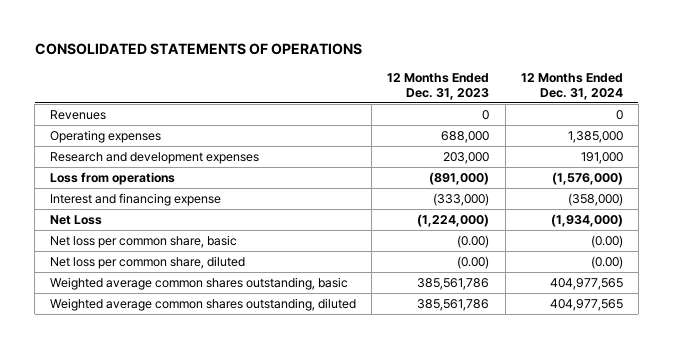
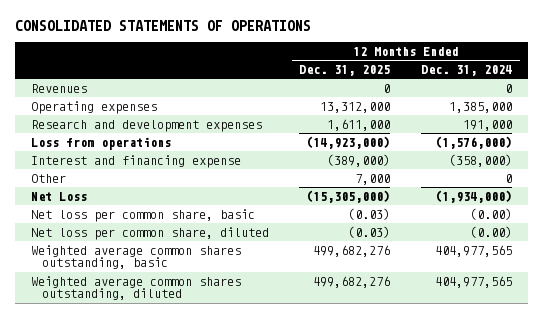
[387,72,490,100] 12 Months Ended Dec. 31, 2023 -> none
none -> [299,65,391,77] Dec. 31, 2025
none -> [30,173,66,183] Other

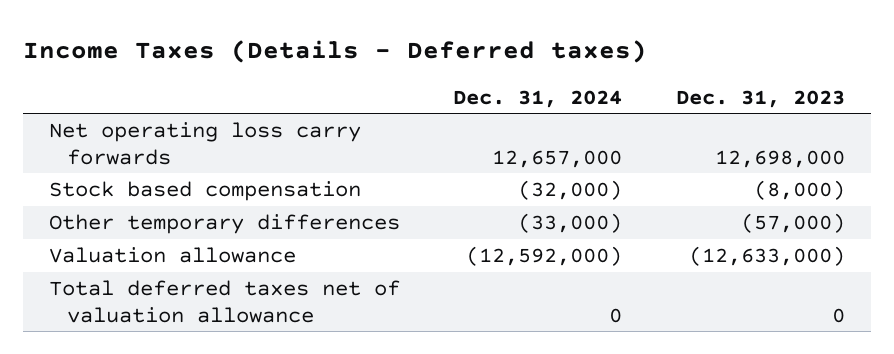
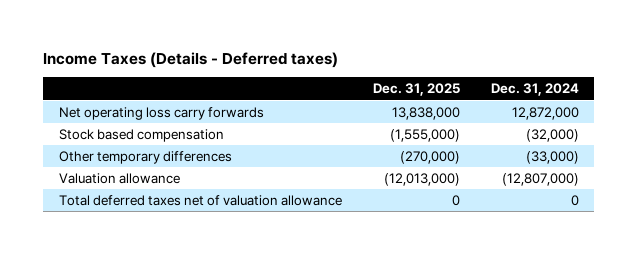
[675,89,845,108] Dec. 31, 2023 -> none
none -> [372,83,460,97] Dec. 31, 2025
[492,149,623,168] 12,657,000 -> [511,106,579,120] 12,872,000
[466,246,623,267] (12,592,000) -> [501,172,579,186] (12,807,000)

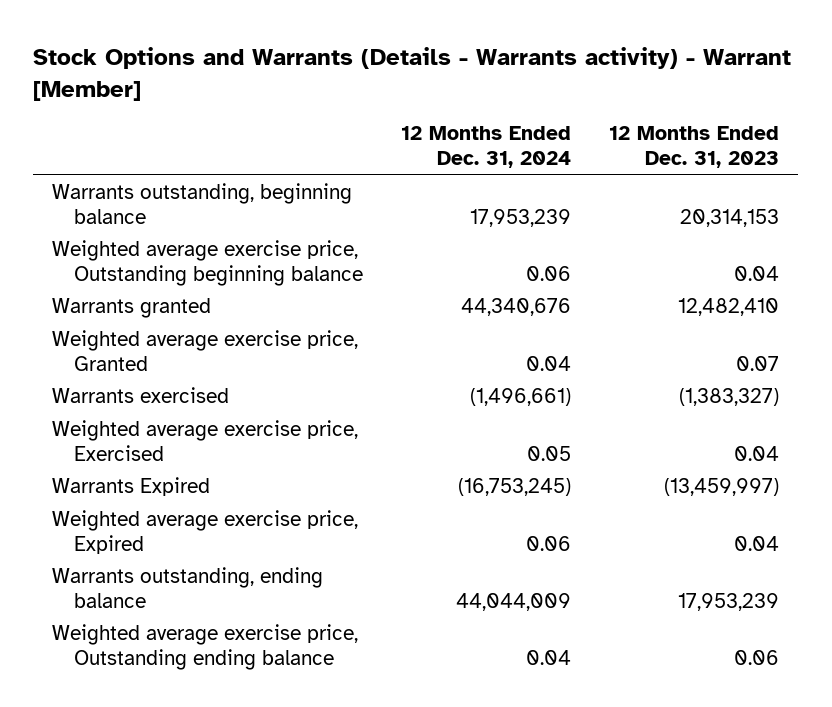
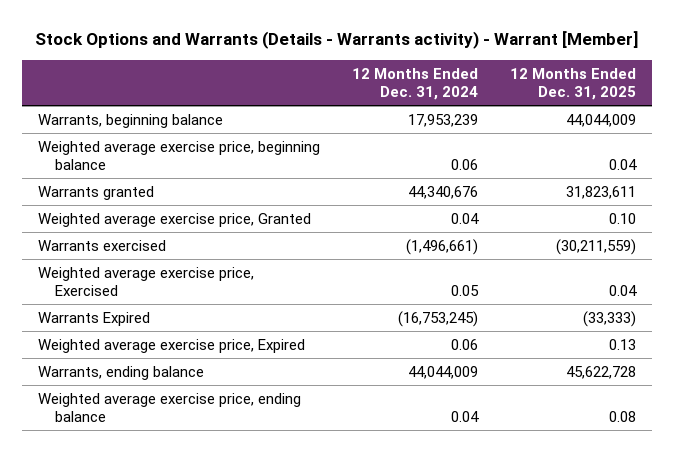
[609,126,780,169] 12 Months Ended Dec. 31, 2023 -> none
none -> [510,68,637,100] 12 Months Ended Dec. 31, 2025
[52,183,353,225] Warrants outstanding, beginning balance -> [38,113,224,128] Warrants, beginning balance
[52,240,364,287] Weighted average exercise price, Outstanding beginning balance -> [38,140,321,170] Weighted average exercise price, beginning balance
[52,567,324,609] Warrants outstanding, ending balance -> [38,365,205,380] Warrants, ending balance
[52,624,359,671] Weighted average exercise price, Outstanding ending balance -> [38,392,302,422] Weighted average exercise price, ending balance

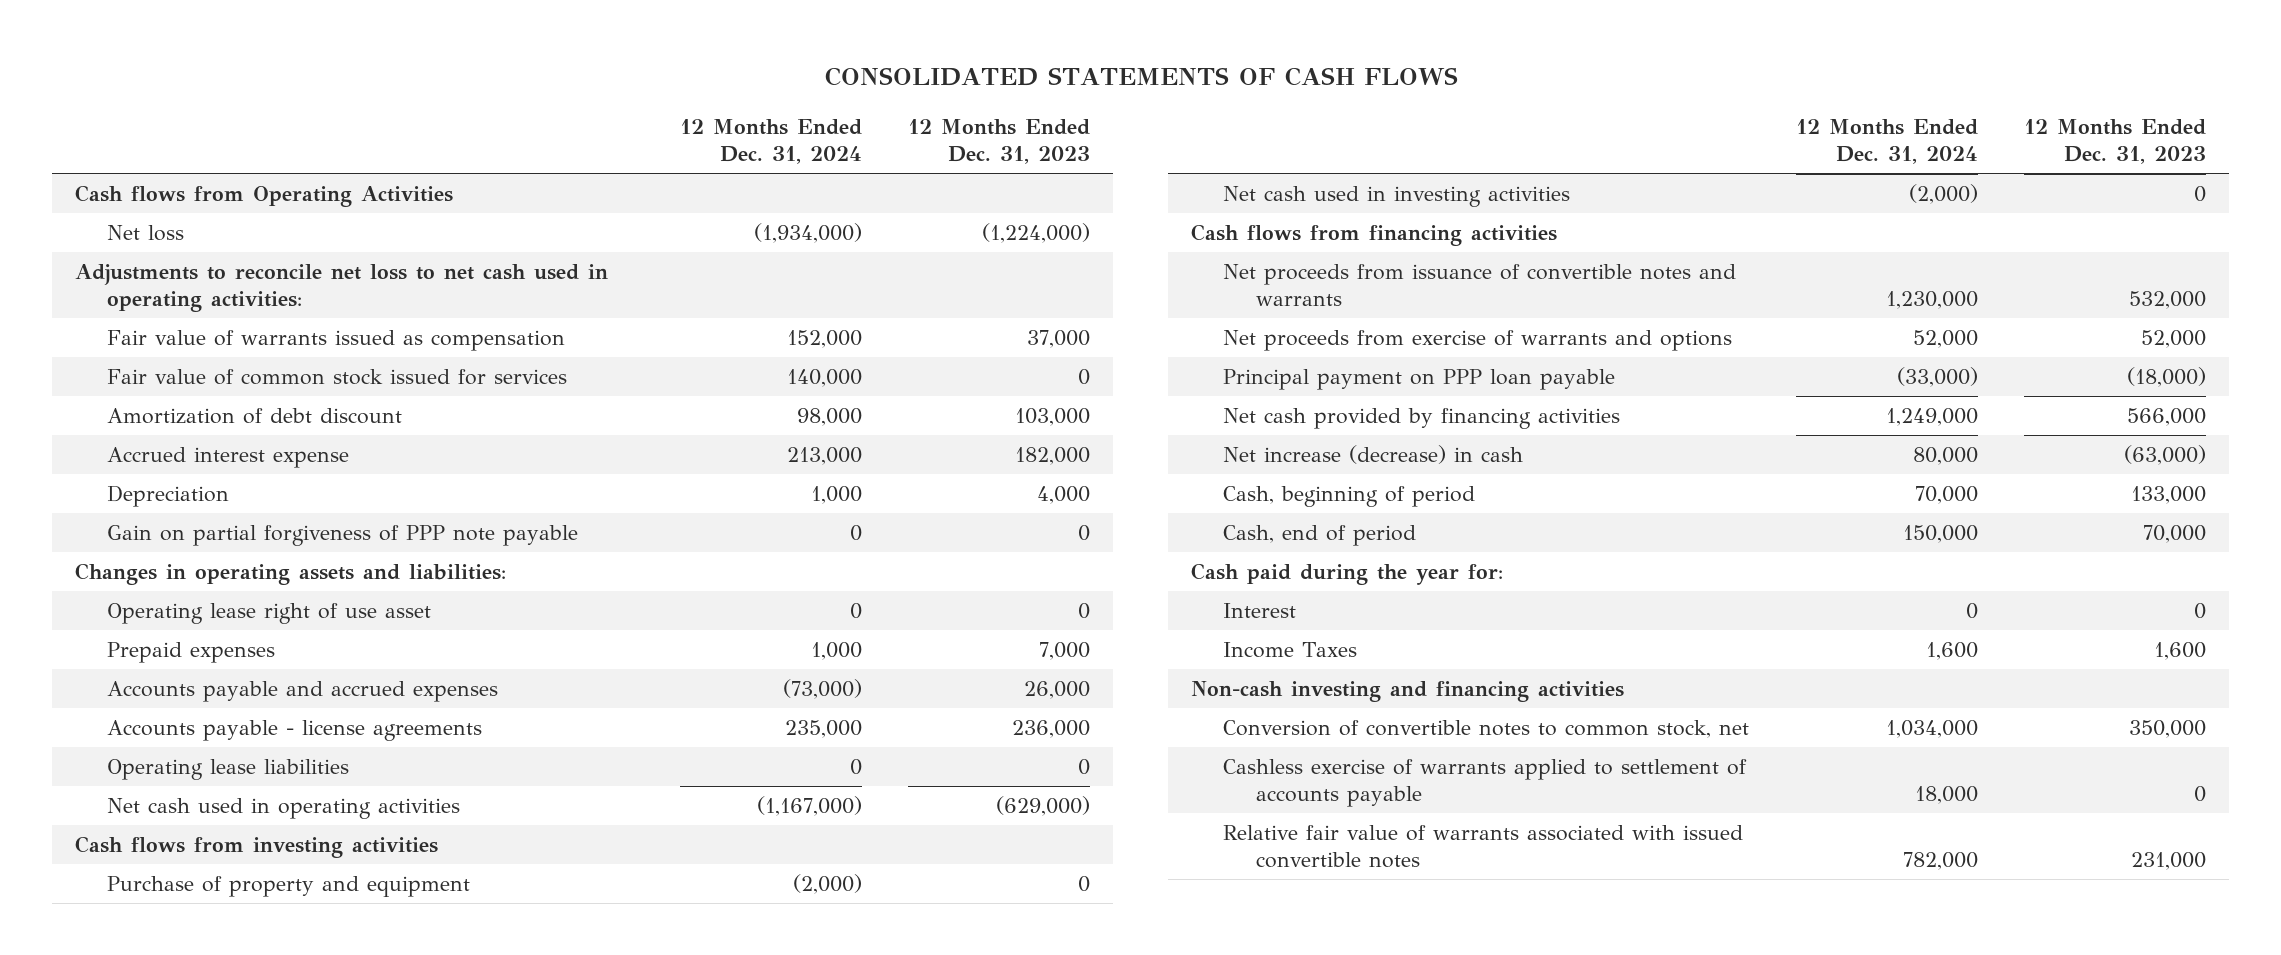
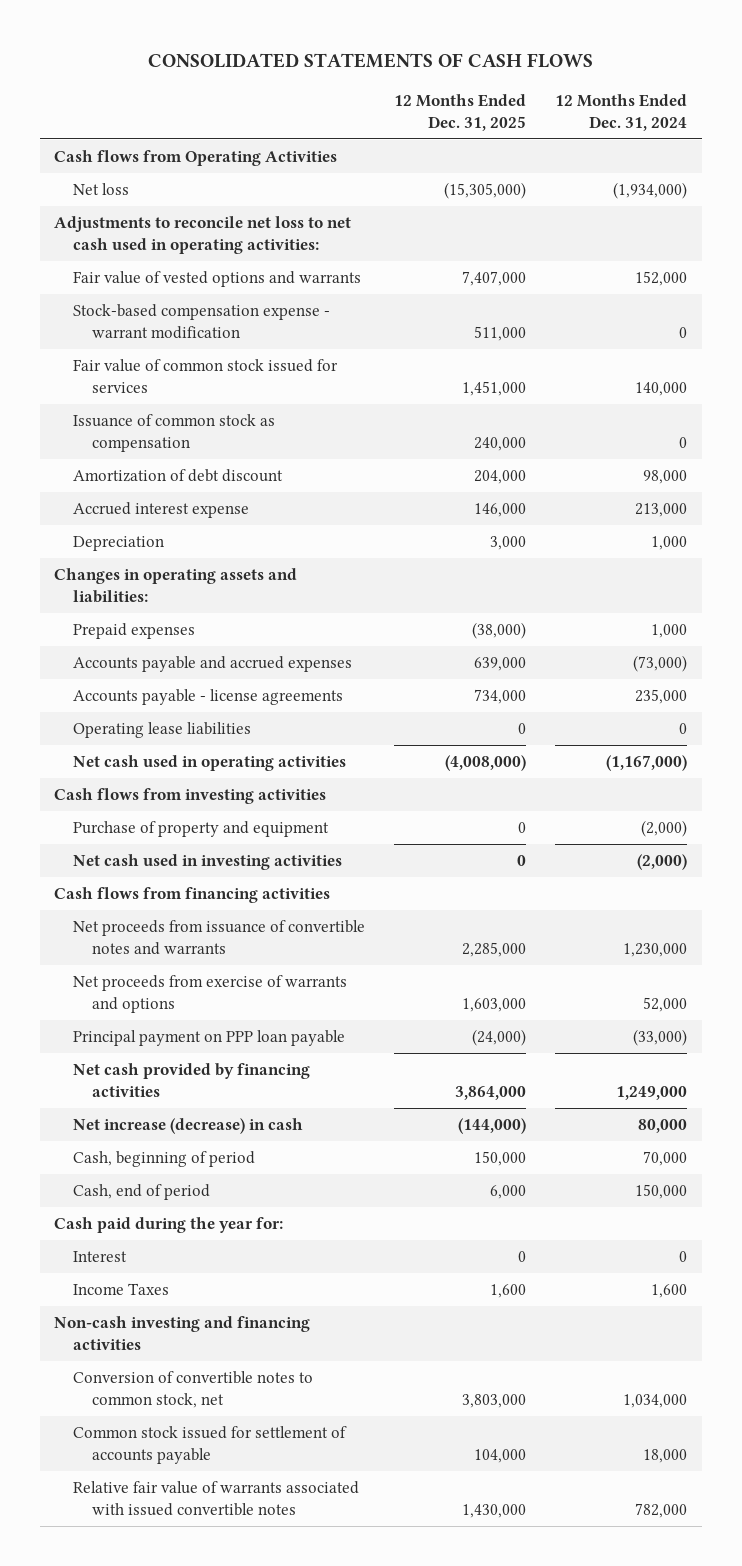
[908,118,1091,165] 12 Months Ended Dec. 31, 2023 -> none
none -> [394,93,527,131] 12 Months Ended Dec. 31, 2025
[107,329,566,351] Fair value of warrants issued as compensation -> [73,270,362,287] Fair value of vested options and warrants
none -> [73,303,331,340] Stock-based compensation expense - warrant modification
none -> [73,413,276,453] Issuance of common stock as compensation
[107,524,579,546] Gain on partial forgiveness of PPP note payable -> none
[107,602,432,624] Operating lease right of use asset -> none
[1223,758,1748,808] Cashless exercise of warrants applied to settlement of accounts payable -> none
none -> [73,1425,348,1465] Common stock issued for settlement of accounts payable

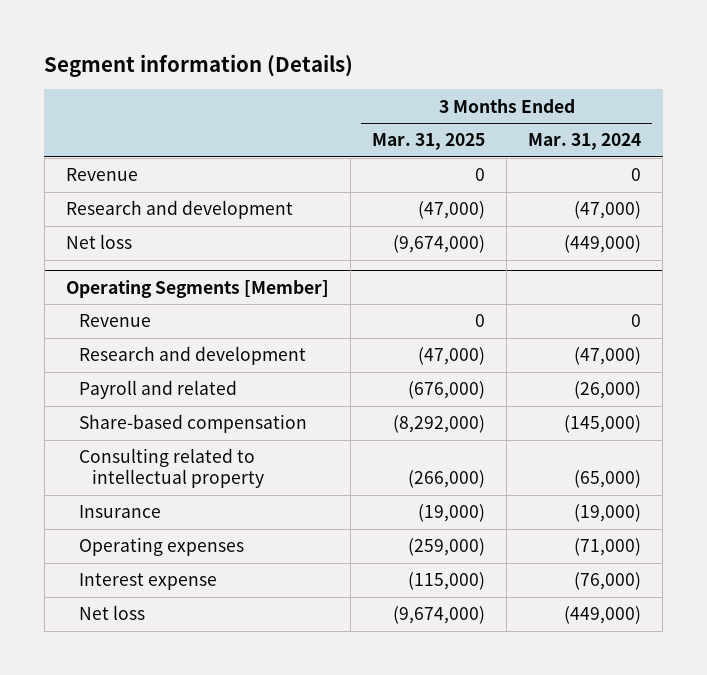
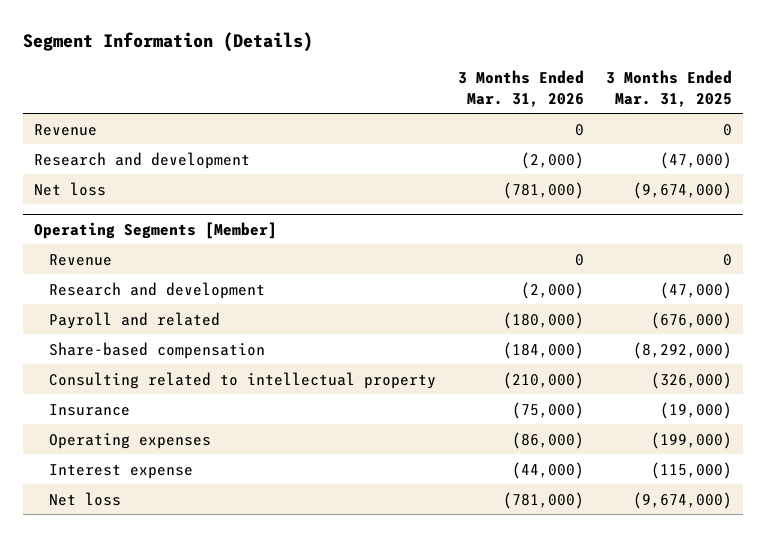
[44,53,354,77] Segment information (Details) -> [22,32,313,53] Segment Information (Details)
[528,133,642,151] Mar. 31, 2024 -> none
none -> [457,70,584,107] 3 Months Ended Mar. 31, 2026
[408,470,486,489] (266,000) -> [650,371,732,389] (326,000)
[408,538,486,557] (259,000) -> [650,431,732,449] (199,000)

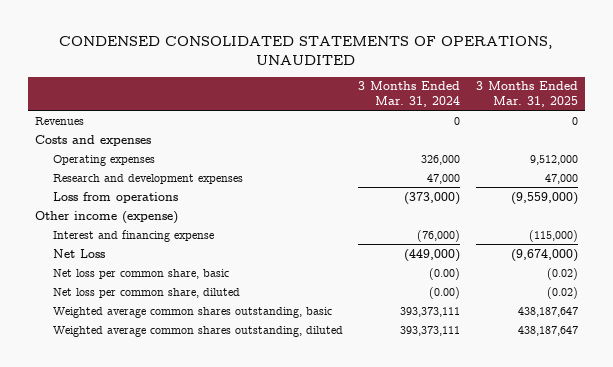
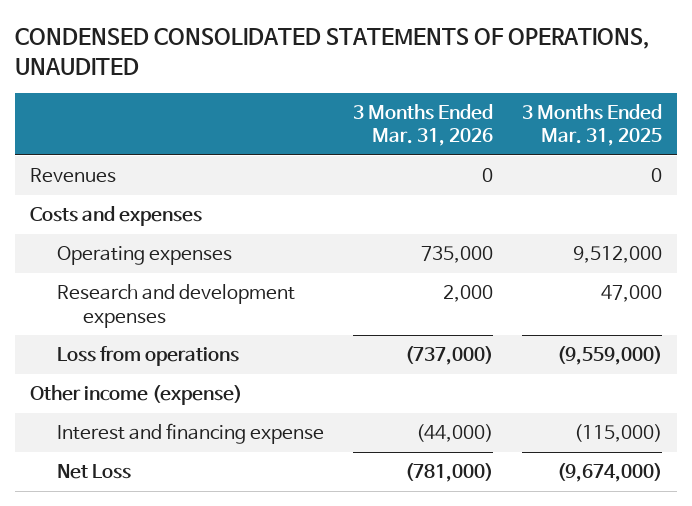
[358,81,461,107] 3 Months Ended Mar. 31, 2024 -> none
none -> [352,103,493,147] 3 Months Ended Mar. 31, 2026
[53,268,230,279] Net loss per common share, basic -> none
[53,287,241,298] Net loss per common share, diluted -> none
[53,306,333,318] Weighted average common shares outstanding, basic -> none
[53,325,344,337] Weighted average common shares outstanding, diluted -> none

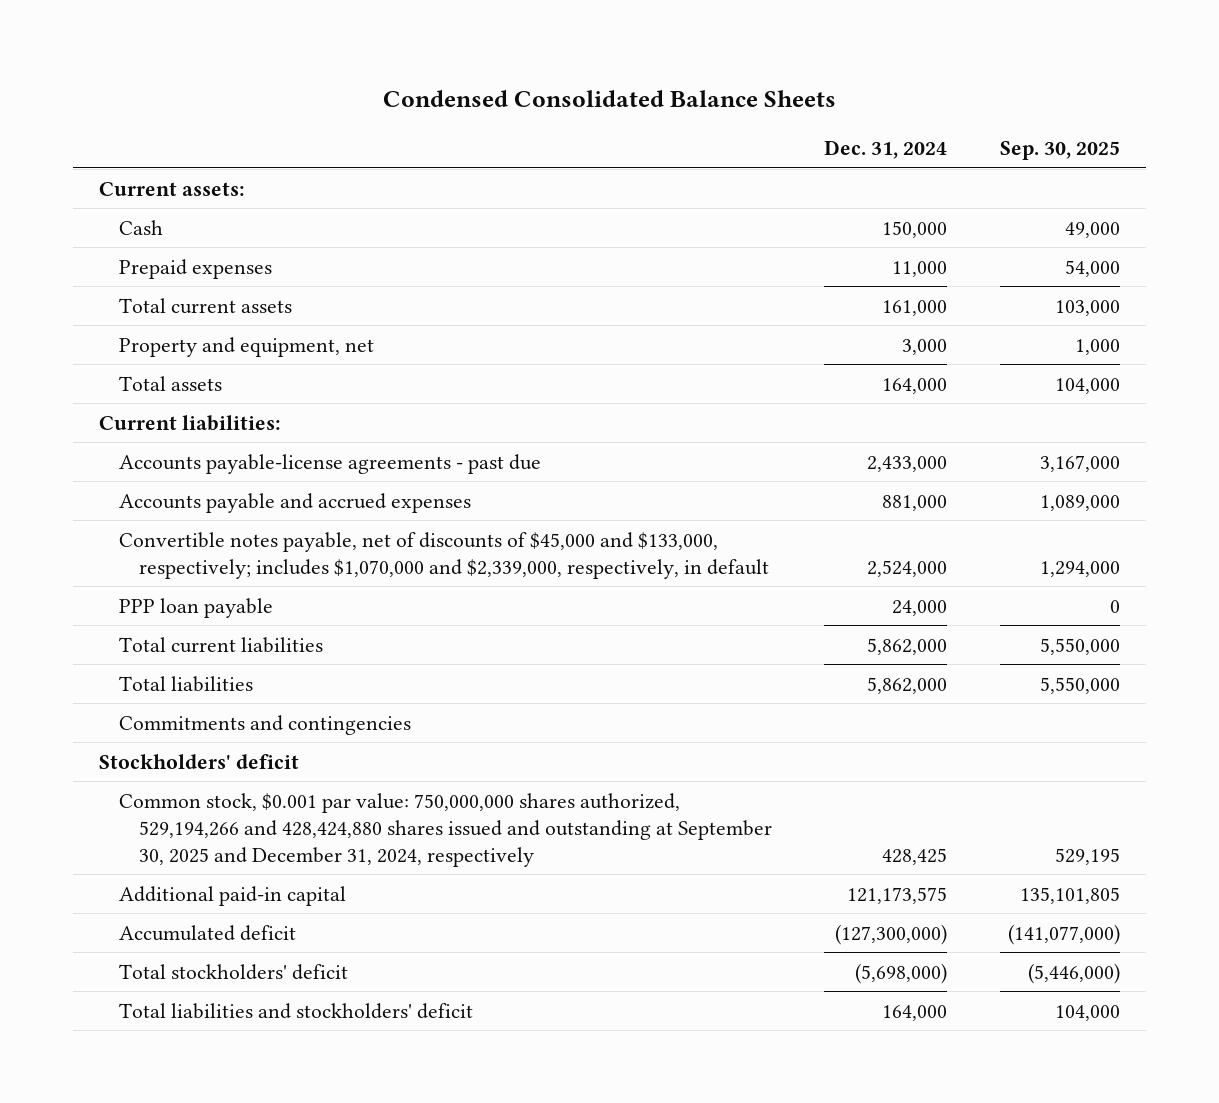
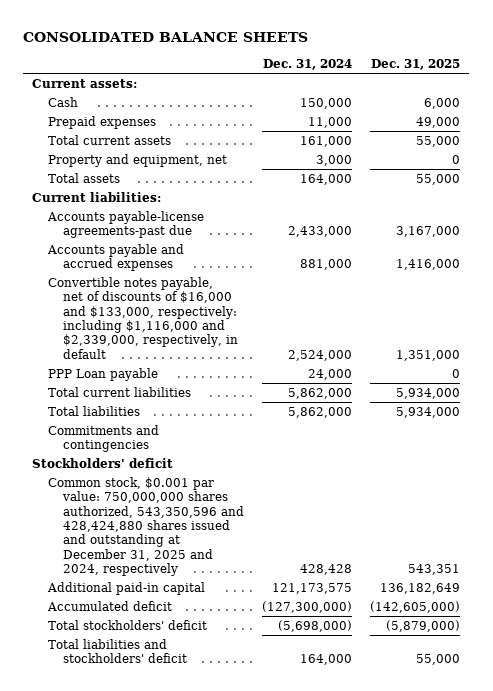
[382,89,836,107] Condensed Consolidated Balance Sheets -> [23,32,309,43] CONSOLIDATED BALANCE SHEETS
[999,140,1120,160] Sep. 30, 2025 -> none
none -> [371,59,461,71] Dec. 31, 2025
[119,453,542,474] Accounts payable-license agreements - past due -> [46,210,204,239] Accounts payable-license agreements-past due
[119,531,769,579] Convertible notes payable, net of discounts of $45,000 and $133,000, respectively; includes $1,070,000 and $2,339,000, respectively, in default -> [47,276,239,359] Convertible notes payable, net of discounts of $16,000 and $133,000, respectively: including $1,116,000 and $2,339,000, respectively, in default
[119,597,274,618] PPP loan payable -> [47,367,158,381] PPP Loan payable
[119,792,772,867] Common stock, $0.001 par value: 750,000,000 shares authorized, 529,194,266 and 428,424,880 shares issued and outstanding at September 30, 2025 and December 31, 2024, respectively -> [47,476,245,577] Common stock, $0.001 par value: 750,000,000 shares authorized, 543,350,596 and 428,424,880 shares issued and outstanding at December 31, 2025 and 2024, respectively
[882,847,948,865] 428,425 -> [300,564,353,576] 428,428

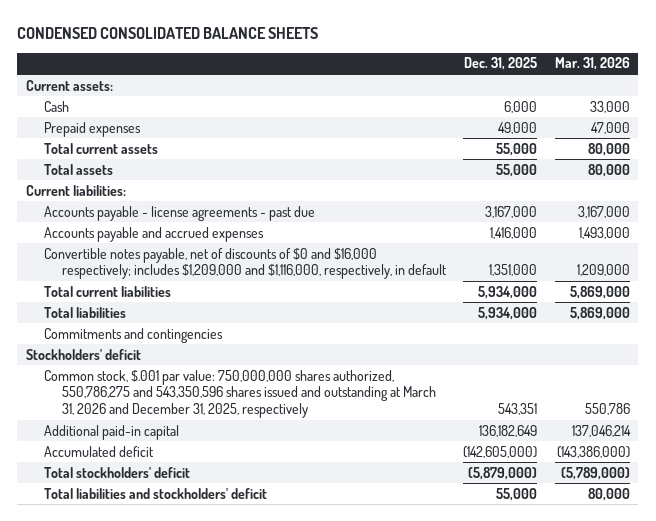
[23,32,309,43] CONSOLIDATED BALANCE SHEETS -> [17,26,319,39] CONDENSED CONSOLIDATED BALANCE SHEETS
[263,59,353,71] Dec. 31, 2024 -> none
none -> [554,57,630,71] Mar. 31, 2026
[47,153,227,167] Property and equipment, net -> none
[46,210,204,239] Accounts payable-license agreements-past due -> [43,205,315,221] Accounts payable - license agreements - past due
[47,367,158,381] PPP Loan payable -> none
[47,276,239,359] Convertible notes payable, net of discounts of $16,000 and $133,000, respectively: including $1,116,000 and $2,339,000, respectively, in default -> [43,247,447,280] Convertible notes payable, net of discounts of $0 and $16,000 respectively; includes $1,209,000 and $1,116,000, respectively, in default
[47,476,245,577] Common stock, $0.001 par value: 750,000,000 shares authorized, 543,350,596 and 428,424,880 shares issued and outstanding at December 31, 2025 and 2024, respectively -> [43,369,436,418] Common stock, $.001 par value: 750,000,000 shares authorized, 550,786,275 and 543,350,596 shares issued and outstanding at March 31, 2026 and December 31, 2025, respectively

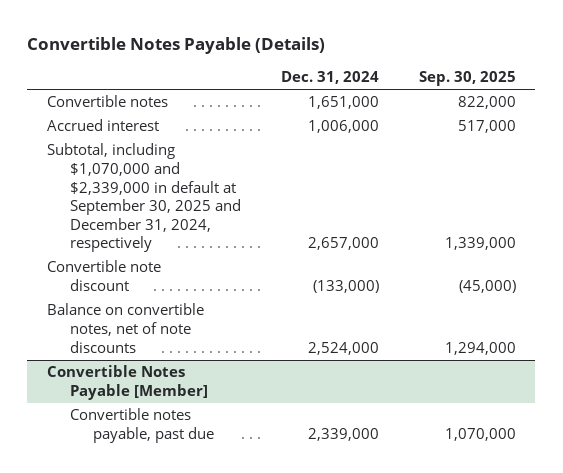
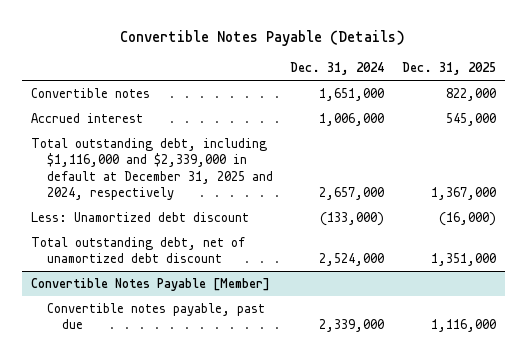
[418,71,516,87] Sep. 30, 2025 -> none
none -> [401,62,496,76] Dec. 31, 2025
[47,143,242,253] Subtotal, including $1,070,000 and $2,339,000 in default at September 30, 2025 and December 31, 2024, respectively -> [31,137,273,201] Total outstanding debt, including $1,116,000 and $2,339,000 in default at December 31, 2025 and 2024, respectively
[47,260,162,292] Convertible note discount -> [31,211,250,222] Less: Unamortized debt discount
[47,303,205,353] Balance on convertible notes, net of note discounts -> [31,236,246,264] Total outstanding debt, net of unamortized debt discount

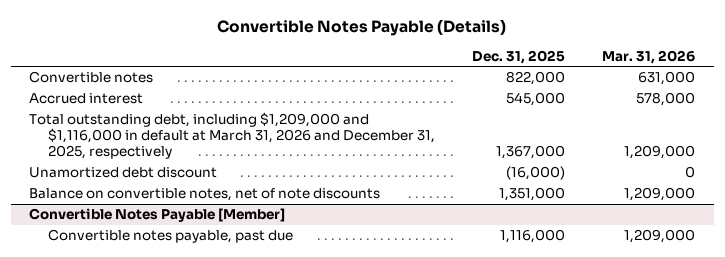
[290,62,385,76] Dec. 31, 2024 -> none
none -> [602,49,696,64] Mar. 31, 2026
[31,137,273,201] Total outstanding debt, including $1,116,000 and $2,339,000 in default at December 31, 2025 and 2024, respectively -> [29,112,436,160] Total outstanding debt, including $1,209,000 and $1,116,000 in default at March 31, 2026 and December 31, 2025, respectively
[31,211,250,222] Less: Unamortized debt discount -> [29,167,218,179] Unamortized debt discount
[31,236,246,264] Total outstanding debt, net of unamortized debt discount -> [29,188,381,202] Balance on convertible notes, net of note discounts

